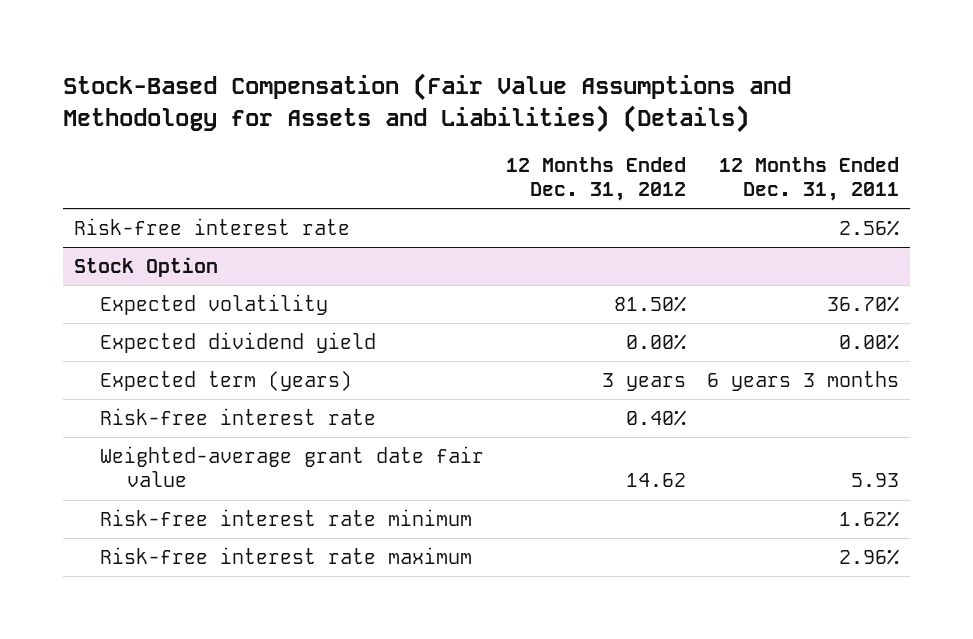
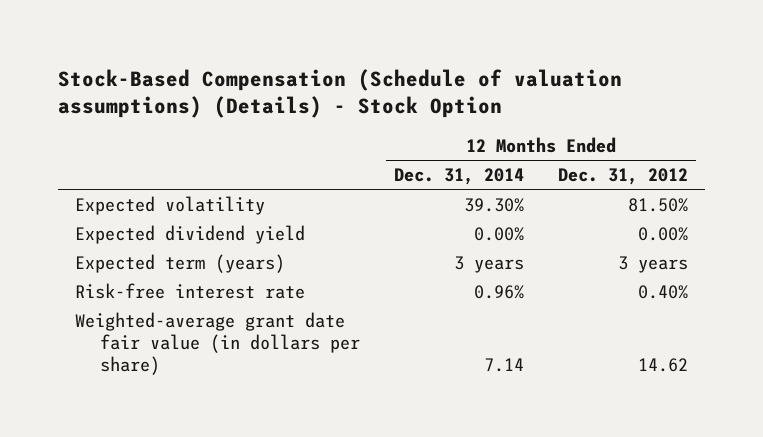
[62,73,791,133] Stock-Based Compensation (Fair Value Assumptions and Methodology for Assets and Liabilities) (Details) -> [57,68,622,119] Stock-Based Compensation (Schedule of valuation assumptions) (Details) - Stock Option
[719,157,900,202] 12 Months Ended Dec. 31, 2011 -> none
none -> [394,168,525,186] Dec. 31, 2014
[73,218,350,236] Risk-free interest rate -> none
[73,257,218,278] Stock Option -> none
[100,509,473,527] Risk-free interest rate minimum -> none
[100,547,473,565] Risk-free interest rate maximum -> none
[100,446,485,488] Weighted-average grant date fair value -> [74,311,361,376] Weighted-average grant date fair value (in dollars per share)

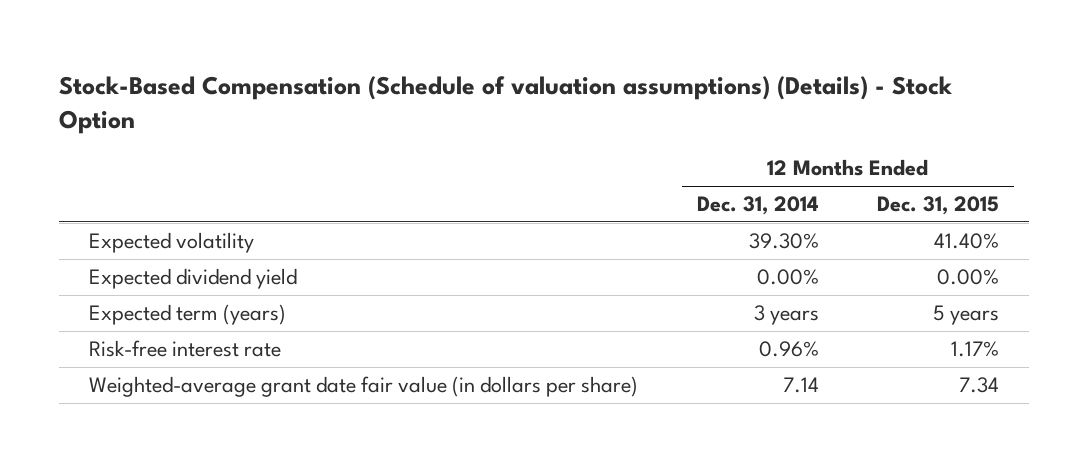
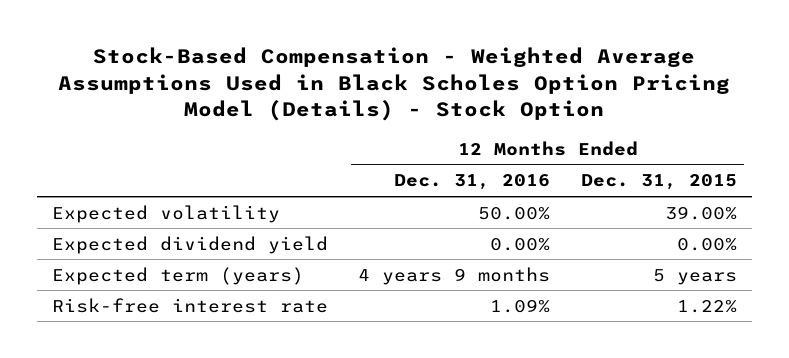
[59,75,954,134] Stock-Based Compensation (Schedule of valuation assumptions) (Details) - Stock Option -> [58,47,731,122] Stock-Based Compensation - Weighted Average Assumptions Used in Black Scholes Option Pricing Model (Details) - Stock Option
[696,196,819,216] Dec. 31, 2014 -> none
none -> [394,174,551,191] Dec. 31, 2016
[934,233,1000,250] 41.40% -> [664,205,737,220] 39.00%
[88,376,638,398] Weighted-average grant date fair value (in dollars per share) -> none
[951,341,1000,358] 1.17% -> [676,299,737,313] 1.22%

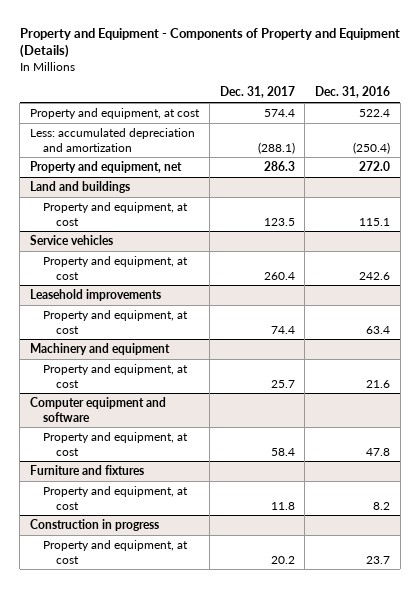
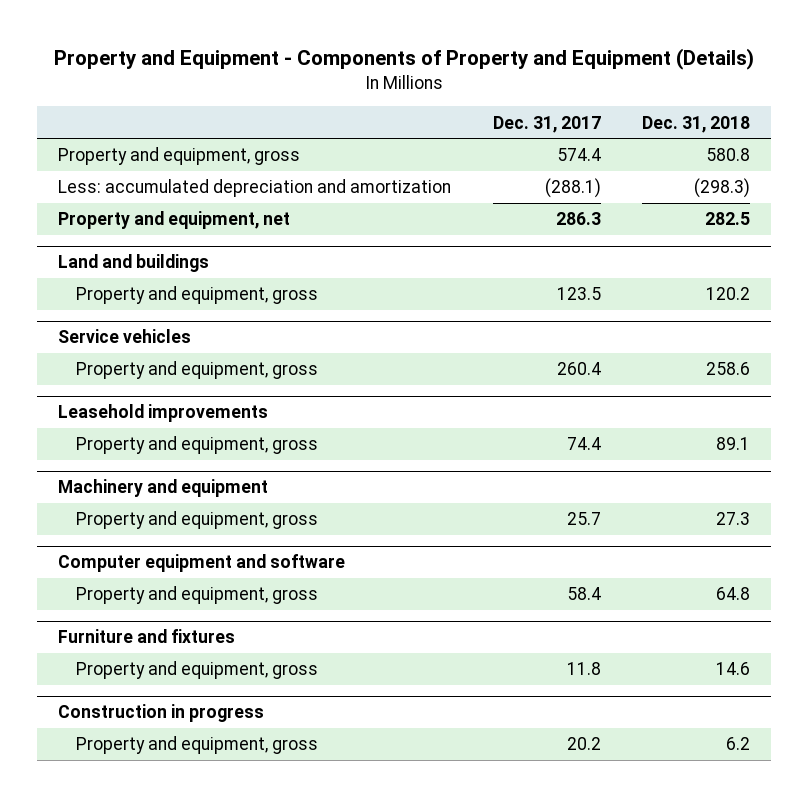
[315,86,391,99] Dec. 31, 2016 -> none
none -> [642,115,751,133] Dec. 31, 2018
[30,108,201,120] Property and equipment, at cost -> [58,147,301,166] Property and equipment, gross
[43,202,189,226] Property and equipment, at cost -> [75,286,318,305] Property and equipment, gross
[43,256,189,280] Property and equipment, at cost -> [75,361,318,380] Property and equipment, gross
[43,310,189,334] Property and equipment, at cost -> [75,436,318,455] Property and equipment, gross
[43,364,189,388] Property and equipment, at cost -> [75,511,318,530] Property and equipment, gross
[43,432,189,456] Property and equipment, at cost -> [75,586,318,605] Property and equipment, gross
[43,486,189,510] Property and equipment, at cost -> [75,661,318,680] Property and equipment, gross
[43,540,189,564] Property and equipment, at cost -> [75,736,318,755] Property and equipment, gross

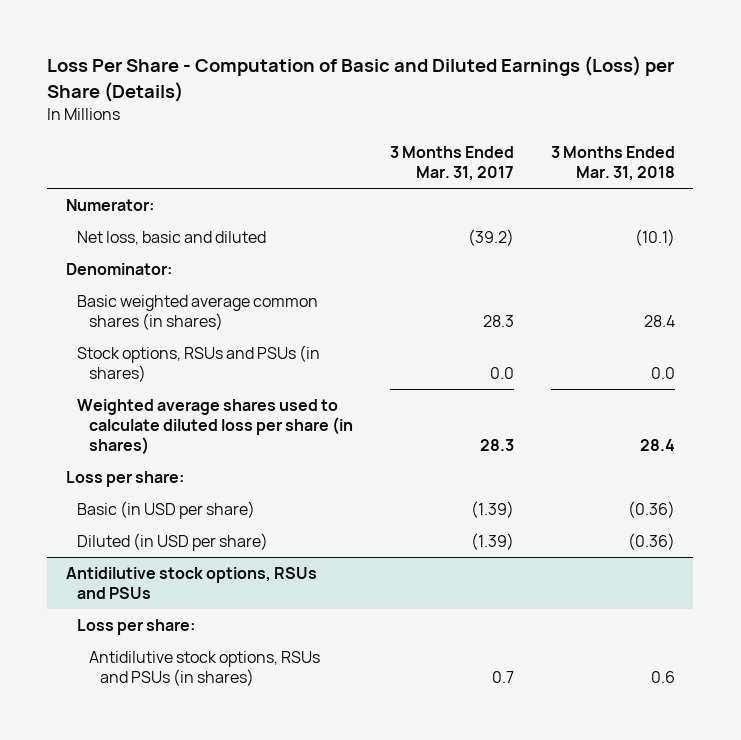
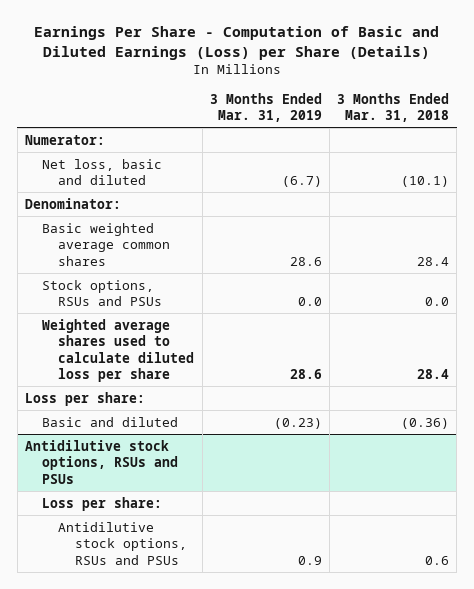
[47,56,675,102] Loss Per Share - Computation of Basic and Diluted Earnings (Loss) per Share (Details) -> [34,26,440,61] Earnings Per Share - Computation of Basic and Diluted Earnings (Loss) per Share (Details)
[389,145,514,181] 3 Months Ended Mar. 31, 2017 -> none
none -> [209,92,322,123] 3 Months Ended Mar. 31, 2019
[77,295,319,331] Basic weighted average common shares (in shares) -> [41,222,171,266] Basic weighted average common shares
[77,345,321,383] Stock options, RSUs and PSUs (in shares) -> [41,279,163,307] Stock options, RSUs and PSUs
[77,399,353,456] Weighted average shares used to calculate diluted loss per share (in shares) -> [41,318,195,383] Weighted average shares used to calculate diluted loss per share
[77,501,256,520] Basic (in USD per share) -> none
[77,533,269,552] Diluted (in USD per share) -> none
none -> [41,416,178,427] Basic and diluted
[88,651,320,687] Antidilutive stock options, RSUs and PSUs (in shares) -> [58,521,188,565] Antidilutive stock options, RSUs and PSUs

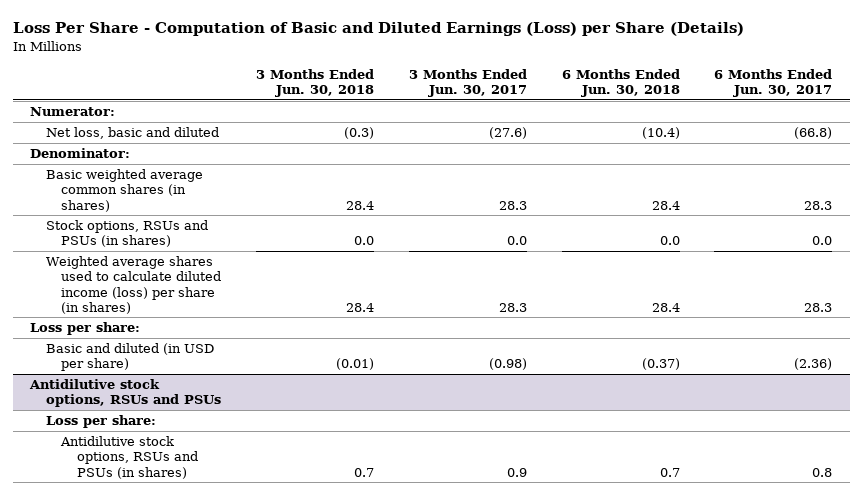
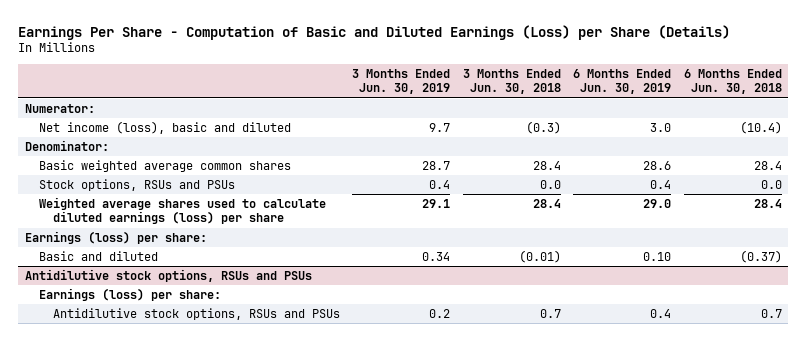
[12,22,744,37] Loss Per Share - Computation of Basic and Diluted Earnings (Loss) per Share (Details) -> [18,24,731,40] Earnings Per Share - Computation of Basic and Diluted Earnings (Loss) per Share (Details)
[408,68,527,98] 3 Months Ended Jun. 30, 2017 -> none
[714,68,833,98] 6 Months Ended Jun. 30, 2017 -> none
none -> [352,68,451,95] 3 Months Ended Jun. 30, 2019
none -> [573,68,672,95] 6 Months Ended Jun. 30, 2019
[45,127,219,140] Net loss, basic and diluted -> [38,120,291,134] Net income (loss), basic and diluted
[45,169,203,212] Basic weighted average common shares (in shares) -> [38,159,291,172] Basic weighted average common shares
[45,220,208,248] Stock options, RSUs and PSUs (in shares) -> [38,178,235,191] Stock options, RSUs and PSUs
[45,256,222,314] Weighted average shares used to calculate diluted income (loss) per share (in shares) -> [38,196,326,225] Weighted average shares used to calculate diluted earnings (loss) per share
[30,322,141,336] Loss per share: -> [24,230,207,244] Earnings (loss) per share:
[45,343,214,372] Basic and diluted (in USD per share) -> [38,250,158,261] Basic and diluted
[45,415,156,429] Loss per share: -> [38,287,221,301] Earnings (loss) per share:
[60,436,198,479] Antidilutive stock options, RSUs and PSUs (in shares) -> [52,307,340,320] Antidilutive stock options, RSUs and PSUs

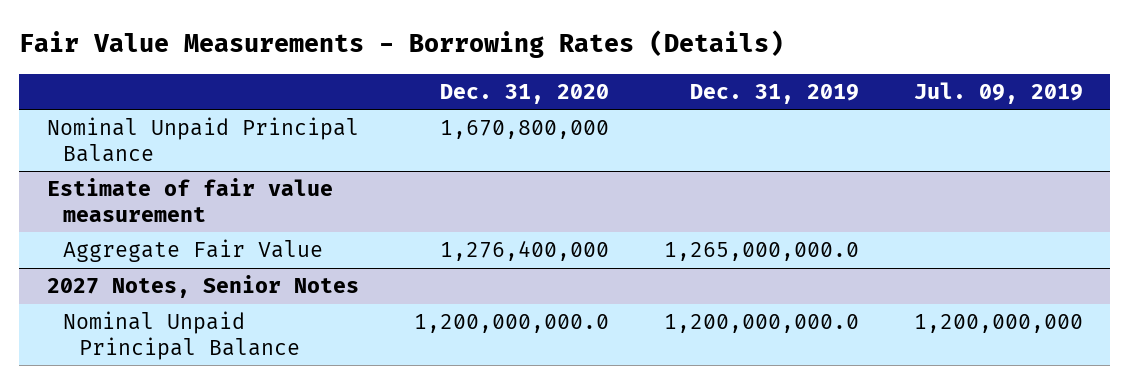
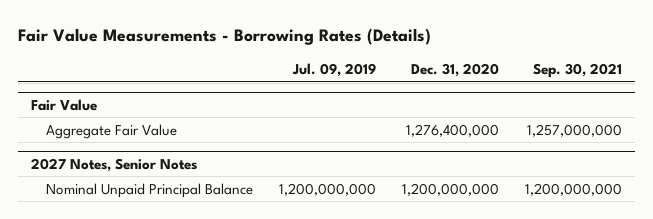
[689,83,859,104] Dec. 31, 2019 -> none
none -> [532,63,622,79] Sep. 30, 2021
[46,117,359,162] Nominal Unpaid Principal Balance -> none
[46,178,333,222] Estimate of fair value measurement -> [30,98,97,111] Fair Value
[413,314,609,334] 1,200,000,000.0 -> [402,182,500,196] 1,200,000,000

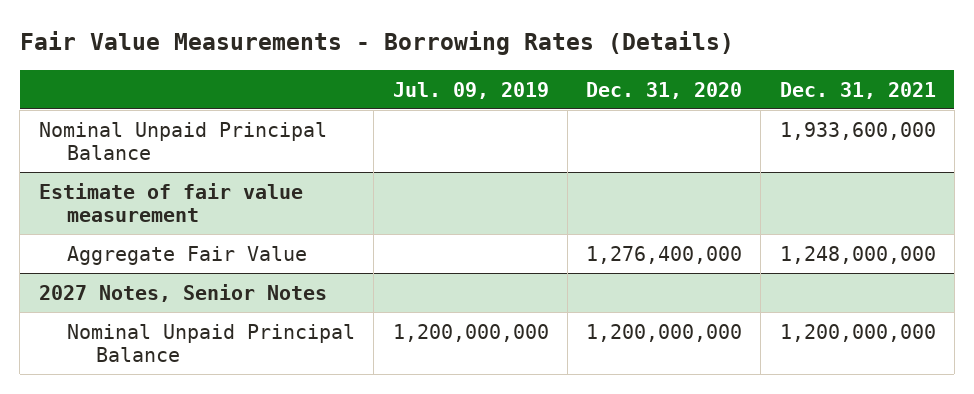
[532,63,622,79] Sep. 30, 2021 -> none
none -> [779,81,936,99] Dec. 31, 2021
none -> [38,121,327,161] Nominal Unpaid Principal Balance
[30,98,97,111] Fair Value -> [38,182,303,223] Estimate of fair value measurement

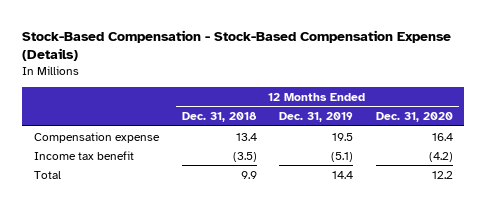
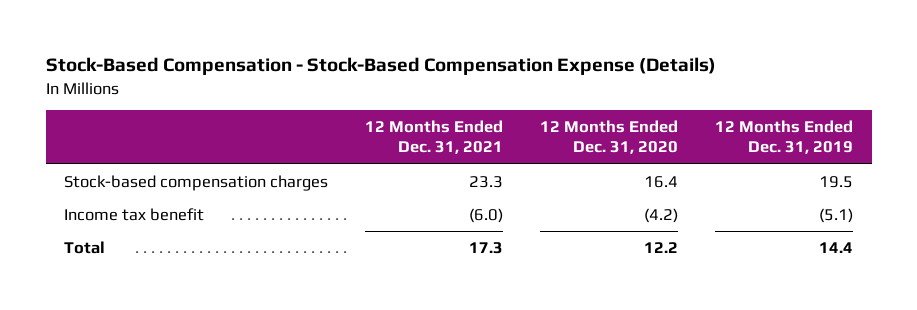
[181,112,257,123] Dec. 31, 2018 -> none
none -> [365,120,504,155] 12 Months Ended Dec. 31, 2021
[33,131,160,143] Compensation expense -> [64,174,329,191] Stock-based compensation charges

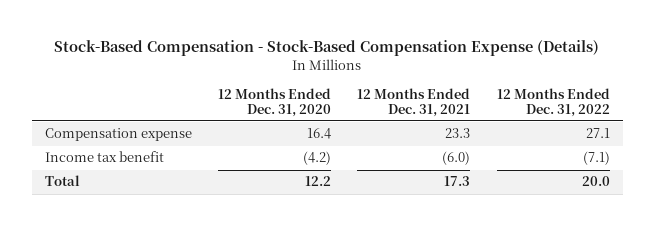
[715,120,854,155] 12 Months Ended Dec. 31, 2019 -> none
none -> [496,87,610,117] 12 Months Ended Dec. 31, 2022
[64,174,329,191] Stock-based compensation charges -> [45,128,193,142] Compensation expense

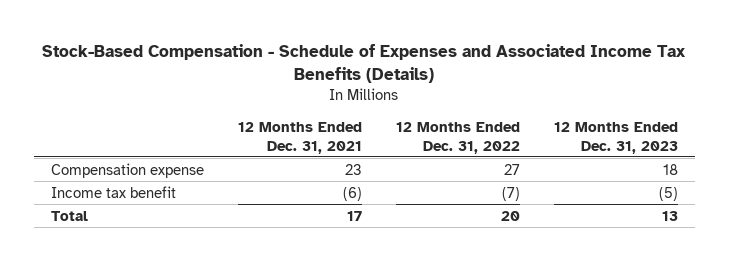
[54,40,600,57] Stock-Based Compensation - Stock-Based Compensation Expense (Details) -> [42,43,687,84] Stock-Based Compensation - Schedule of Expenses and Associated Income Tax Benefits (Details)
[218,87,332,117] 12 Months Ended Dec. 31, 2020 -> none
none -> [554,121,679,154] 12 Months Ended Dec. 31, 2023
[445,128,471,139] 23.3 -> [344,163,362,175] 23
[585,128,610,139] 27.1 -> [504,163,521,175] 27
[442,151,471,166] (6.0) -> [342,186,362,201] (6)
[582,151,610,166] (7.1) -> [502,186,521,201] (7)
[444,176,471,187] 17.3 -> [346,210,362,221] 17
[581,176,610,187] 20.0 -> [501,210,521,221] 20

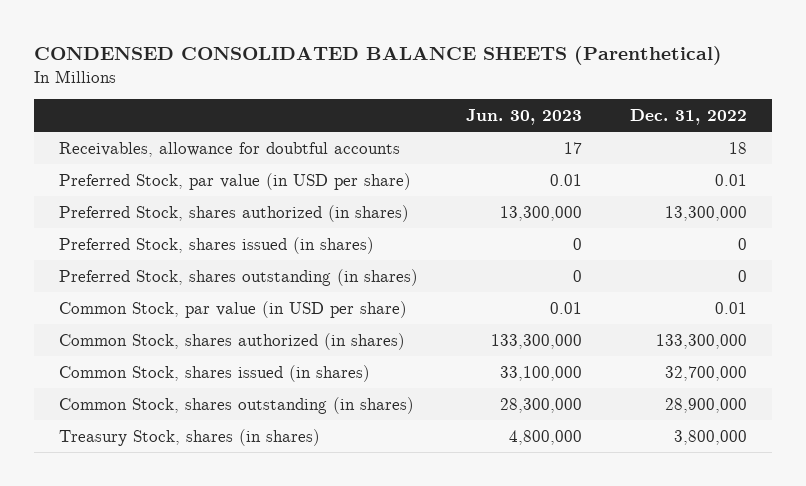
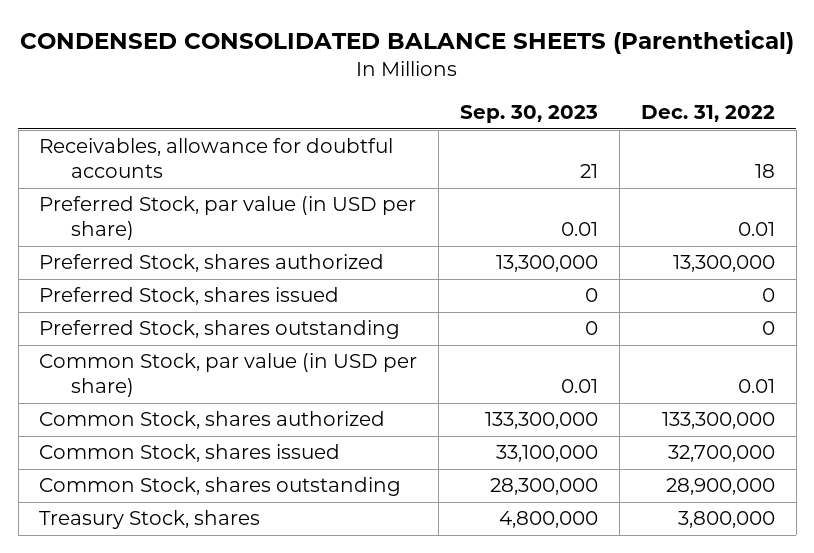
[466,109,583,126] Jun. 30, 2023 -> none
none -> [460,105,599,124] Sep. 30, 2023
[58,204,409,222] Preferred Stock, shares authorized (in shares) -> [39,254,385,273] Preferred Stock, shares authorized
[58,236,374,254] Preferred Stock, shares issued (in shares) -> [39,287,340,306] Preferred Stock, shares issued
[58,268,418,286] Preferred Stock, shares outstanding (in shares) -> [39,320,401,340] Preferred Stock, shares outstanding
[58,332,405,350] Common Stock, shares authorized (in shares) -> [39,411,386,430] Common Stock, shares authorized
[58,364,370,382] Common Stock, shares issued (in shares) -> [39,444,341,463] Common Stock, shares issued
[58,396,414,414] Common Stock, shares outstanding (in shares) -> [39,477,402,497] Common Stock, shares outstanding
[58,428,320,446] Treasury Stock, shares (in shares) -> [39,510,261,530] Treasury Stock, shares

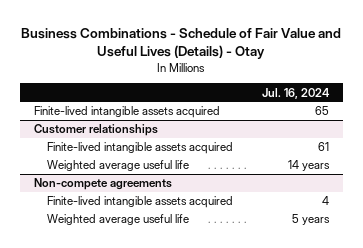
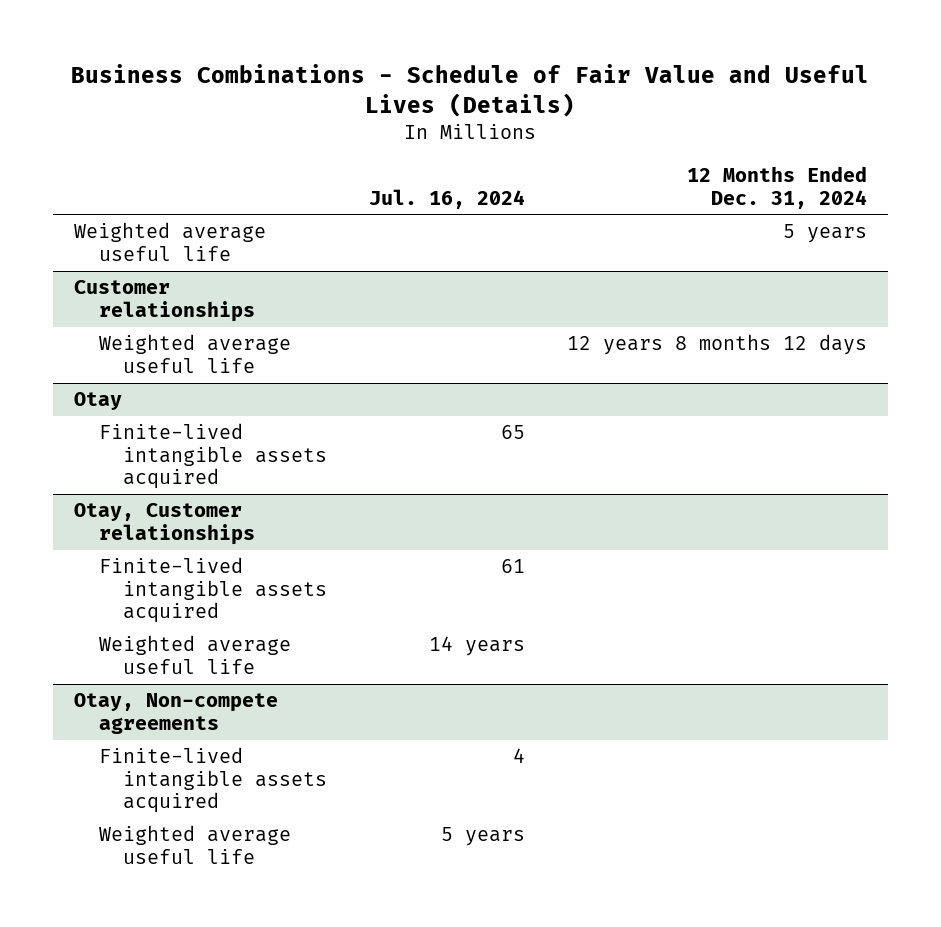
[21,27,342,59] Business Combinations - Schedule of Fair Value and Useful Lives (Details) - Otay -> [71,64,870,118] Business Combinations - Schedule of Fair Value and Useful Lives (Details)
none -> [686,166,867,209] 12 Months Ended Dec. 31, 2024
[34,106,221,119] Finite-lived intangible assets acquired -> none
none -> [74,222,267,261] Weighted average useful life
none -> [98,334,291,373] Weighted average useful life
none -> [74,392,123,411] Otay
none -> [98,423,328,490] Finite-lived intangible assets acquired
none -> [74,503,255,545] Otay, Customer relationships
[34,178,173,191] Non-compete agreements -> [74,693,279,734] Otay, Non-compete agreements

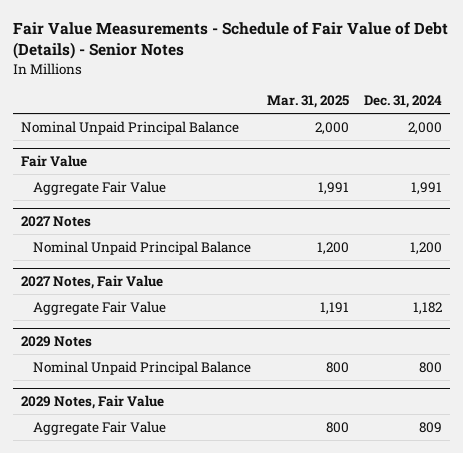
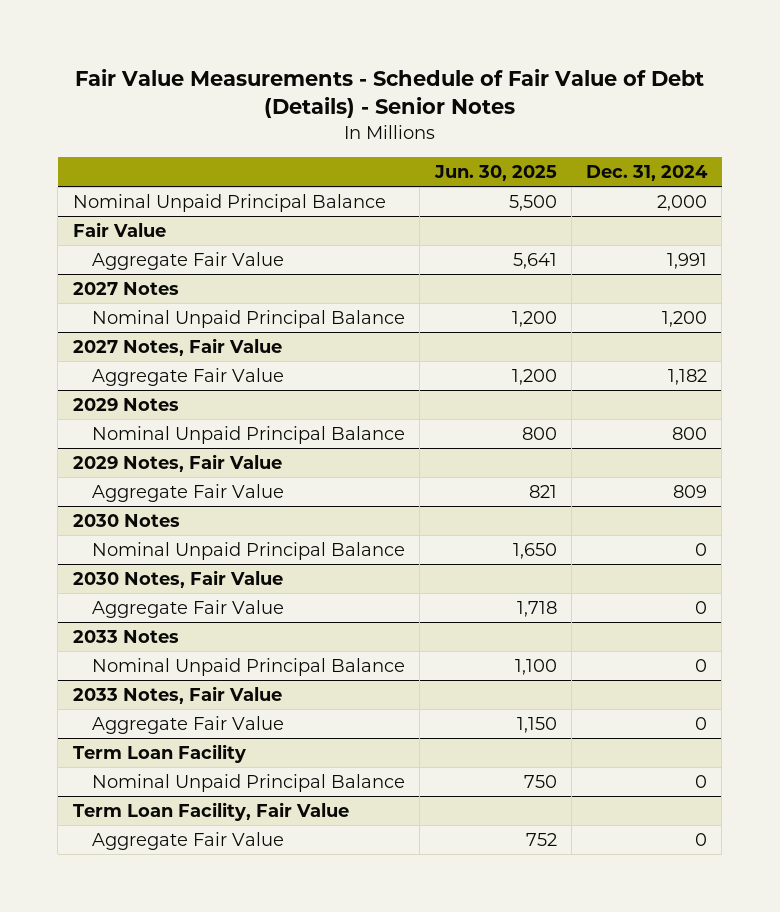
[266,94,349,108] Mar. 31, 2025 -> none
none -> [433,164,557,181] Jun. 30, 2025
none -> [72,514,180,528] 2030 Notes
none -> [92,542,406,561] Nominal Unpaid Principal Balance
none -> [72,570,283,589] 2030 Notes, Fair Value
none -> [92,600,285,619] Aggregate Fair Value
none -> [72,630,179,644] 2033 Notes
none -> [92,658,406,677] Nominal Unpaid Principal Balance
none -> [72,686,282,705] 2033 Notes, Fair Value
none -> [92,716,285,735] Aggregate Fair Value
none -> [72,744,246,764] Term Loan Facility
none -> [92,774,406,793] Nominal Unpaid Principal Balance
none -> [72,802,349,822] Term Loan Facility, Fair Value
none -> [92,832,285,851] Aggregate Fair Value

